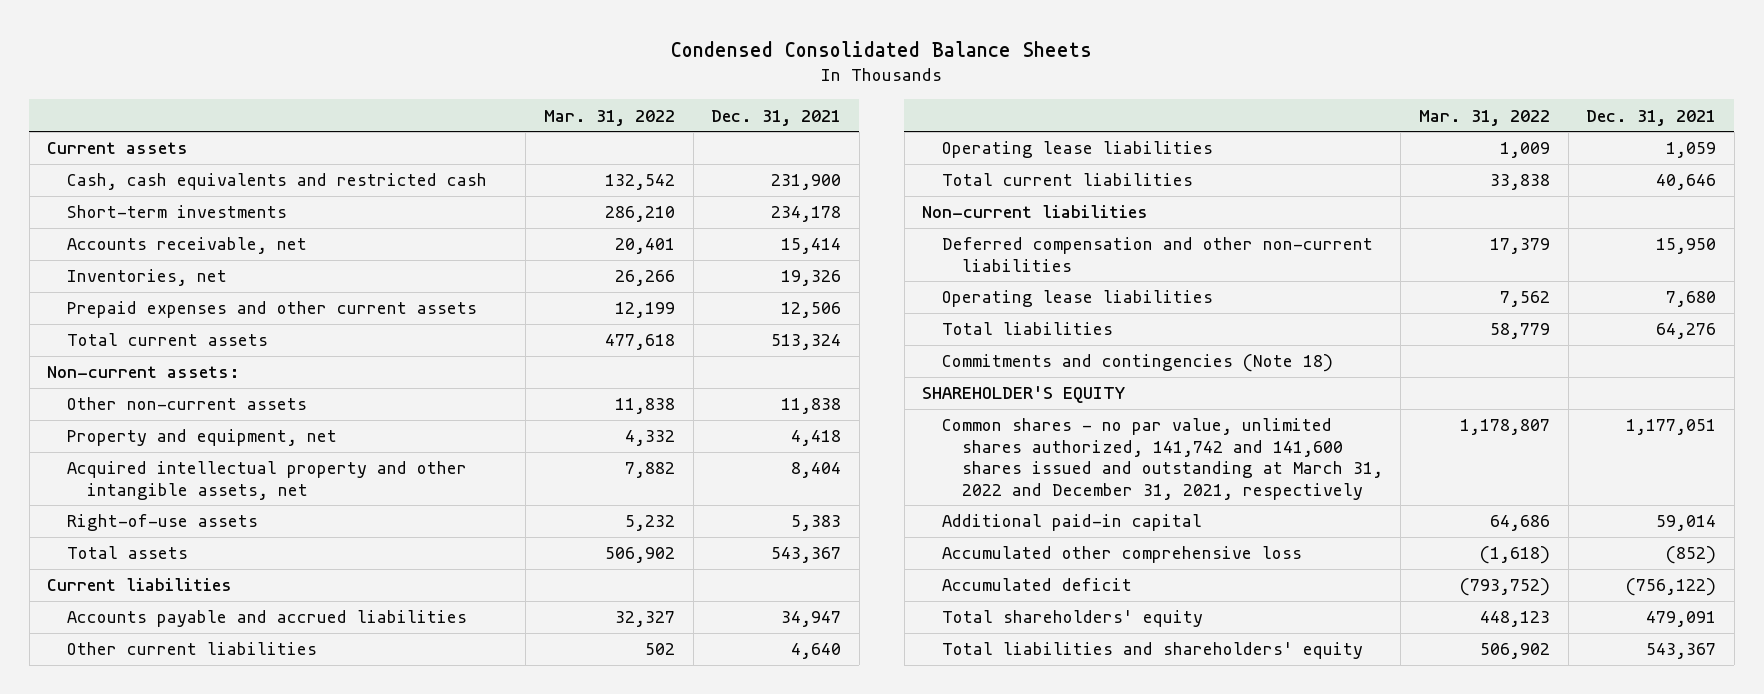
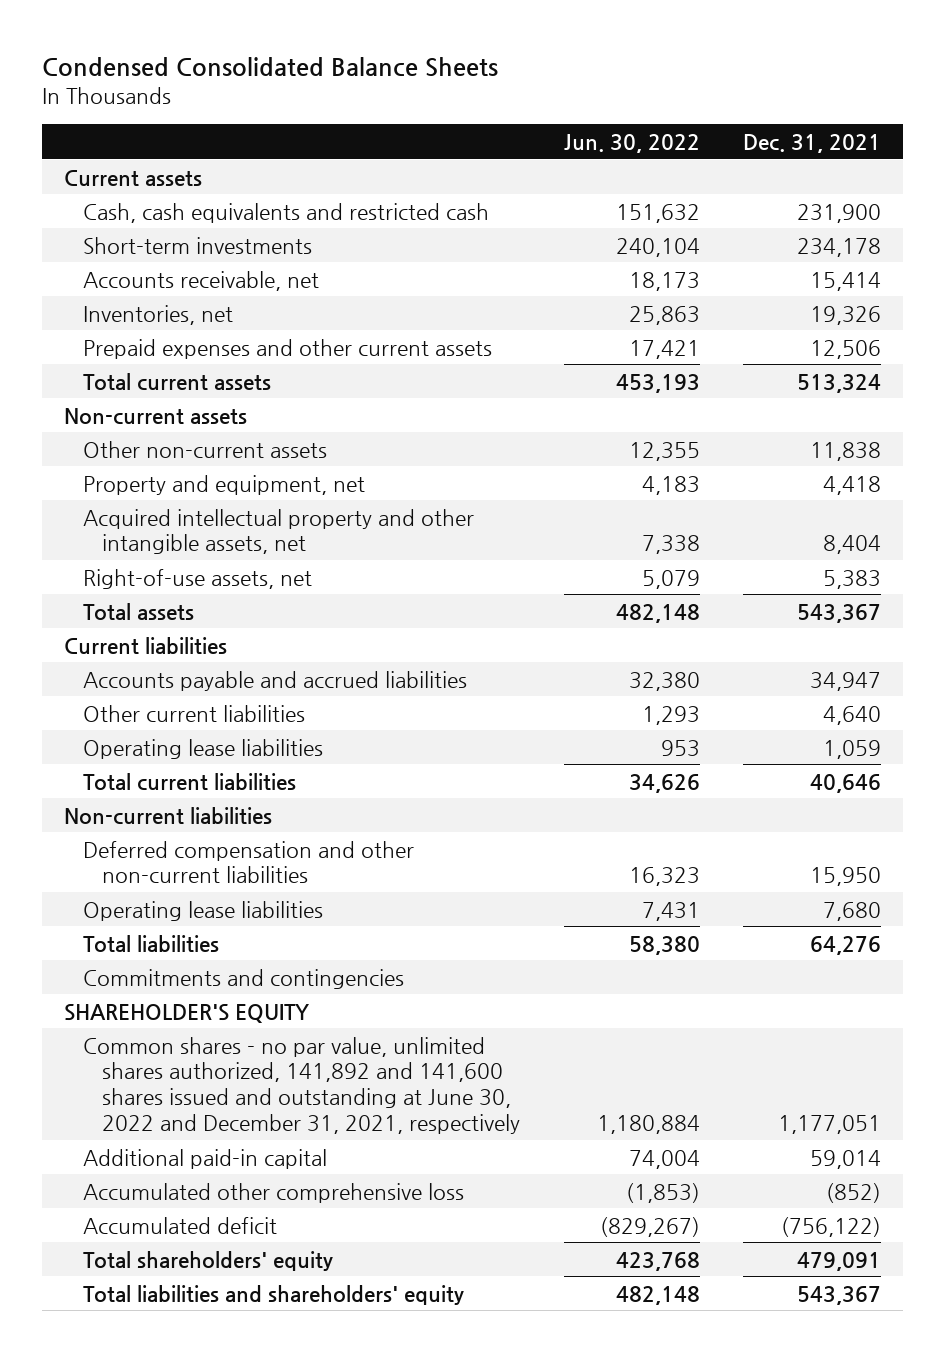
[544,109,676,126] Mar. 31, 2022 -> none
none -> [563,133,700,153] Jun. 30, 2022
[47,366,241,379] Non-current assets: -> [63,407,247,425] Non-current assets
[67,514,259,532] Right-of-use assets -> [83,568,313,589] Right-of-use assets, net
[942,354,1334,373] Commitments and contingencies (Note 18) -> [83,968,405,989] Commitments and contingencies
[942,418,1383,500] Common shares - no par value, unlimited shares authorized, 141,742 and 141,600 shares issued and outstanding at March 31, 2022 and December 31, 2021, respectively -> [83,1036,521,1134] Common shares - no par value, unlimited shares authorized, 141,892 and 141,600 shares issued and outstanding at June 30, 2022 and December 31, 2021, respectively

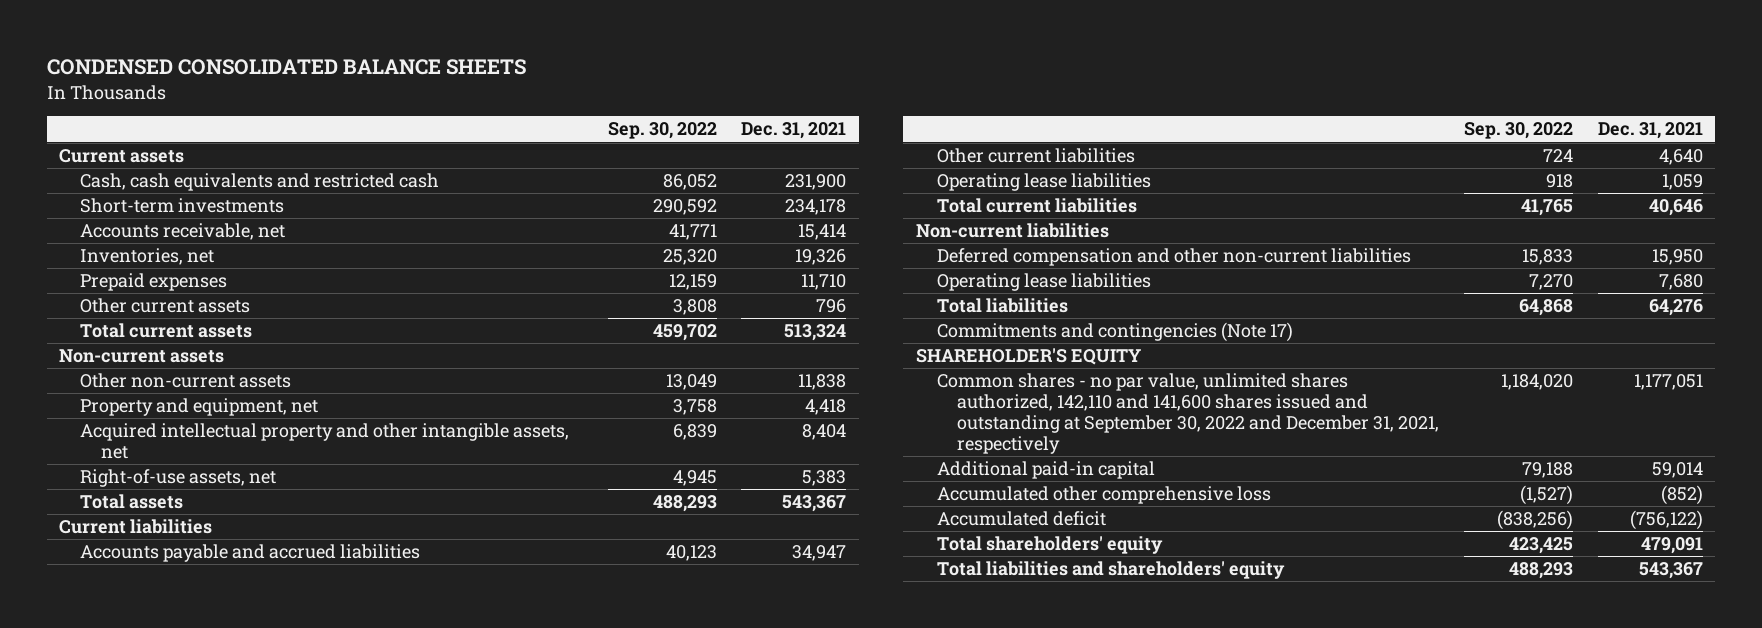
[42,56,499,77] Condensed Consolidated Balance Sheets -> [46,59,526,76] CONDENSED CONSOLIDATED BALANCE SHEETS
[563,133,700,153] Jun. 30, 2022 -> none
none -> [607,122,717,140] Sep. 30, 2022
[83,338,493,359] Prepaid expenses and other current assets -> [79,273,227,292] Prepaid expenses
[809,339,881,359] 12,506 -> [801,274,847,291] 11,710
none -> [79,298,250,314] Other current assets
[83,968,405,989] Commitments and contingencies -> [936,322,1293,343] Commitments and contingencies (Note 17)
[83,1036,521,1134] Common shares - no par value, unlimited shares authorized, 141,892 and 141,600 shares issued and outstanding at June 30, 2022 and December 31, 2021, respectively -> [936,373,1440,454] Common shares - no par value, unlimited shares authorized, 142,110 and 141,600 shares issued and outstanding at September 30, 2022 and December 31, 2021, respectively

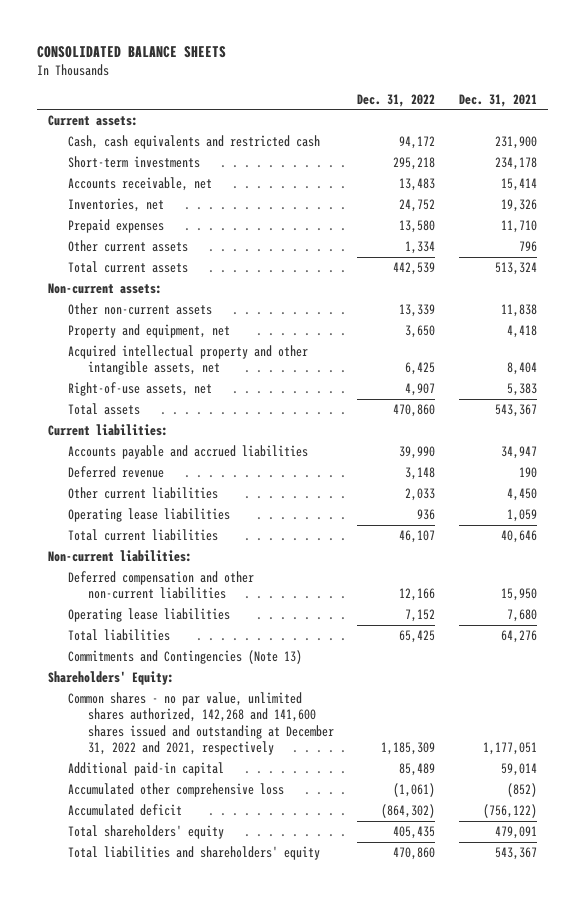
[46,59,526,76] CONDENSED CONSOLIDATED BALANCE SHEETS -> [36,46,226,59] CONSOLIDATED BALANCE SHEETS
[607,122,717,140] Sep. 30, 2022 -> none
none -> [357,93,436,107] Dec. 31, 2022
[59,149,185,164] Current assets -> [48,114,139,126] Current assets:
[59,349,225,364] Non-current assets -> [48,282,163,294] Non-current assets:
[59,519,213,535] Current liabilities -> [48,423,169,436] Current liabilities:
none -> [68,465,165,478] Deferred revenue
[1659,149,1704,166] 4,640 -> [506,487,537,501] 4,450
[915,223,1109,239] Non-current liabilities -> [48,549,193,562] Non-current liabilities:
[936,322,1293,343] Commitments and contingencies (Note 17) -> [68,649,303,664] Commitments and Contingencies (Note 13)
[915,348,1141,366] SHAREHOLDER'S EQUITY -> [48,670,175,685] Shareholders' Equity:
[936,373,1440,454] Common shares - no par value, unlimited shares authorized, 142,110 and 141,600 shares issued and outstanding at September 30, 2022 and December 31, 2021, respectively -> [68,691,335,755] Common shares - no par value, unlimited shares authorized, 142,268 and 141,600 shares issued and outstanding at December 31, 2022 and 2021, respectively

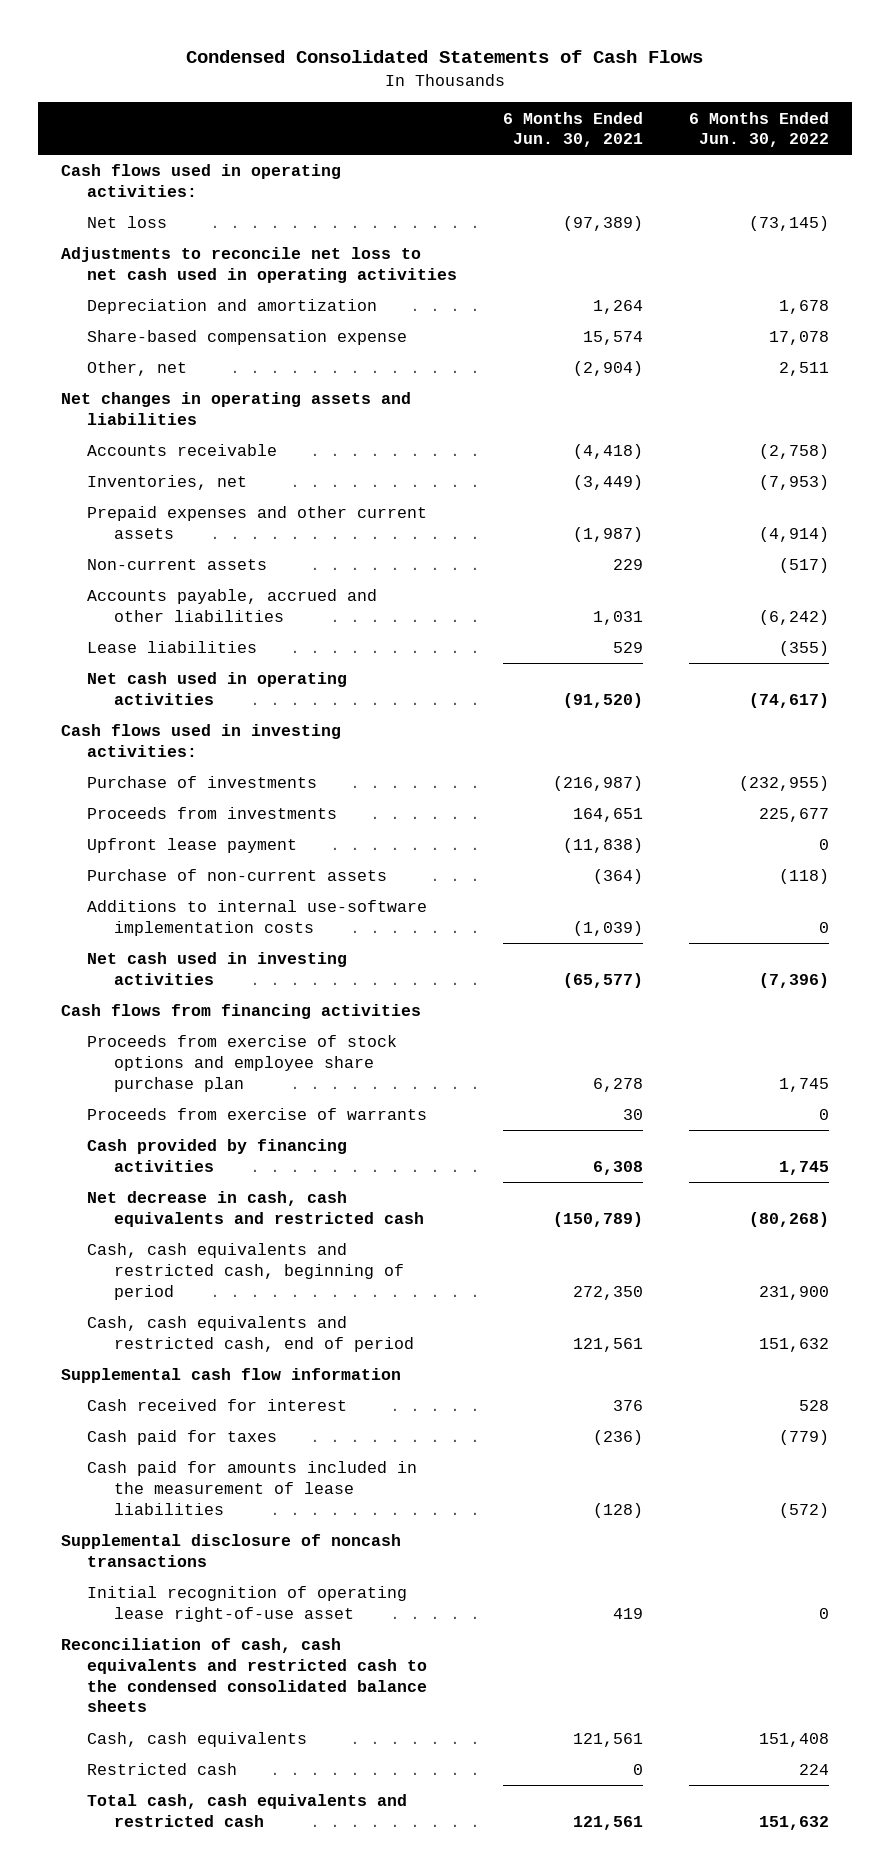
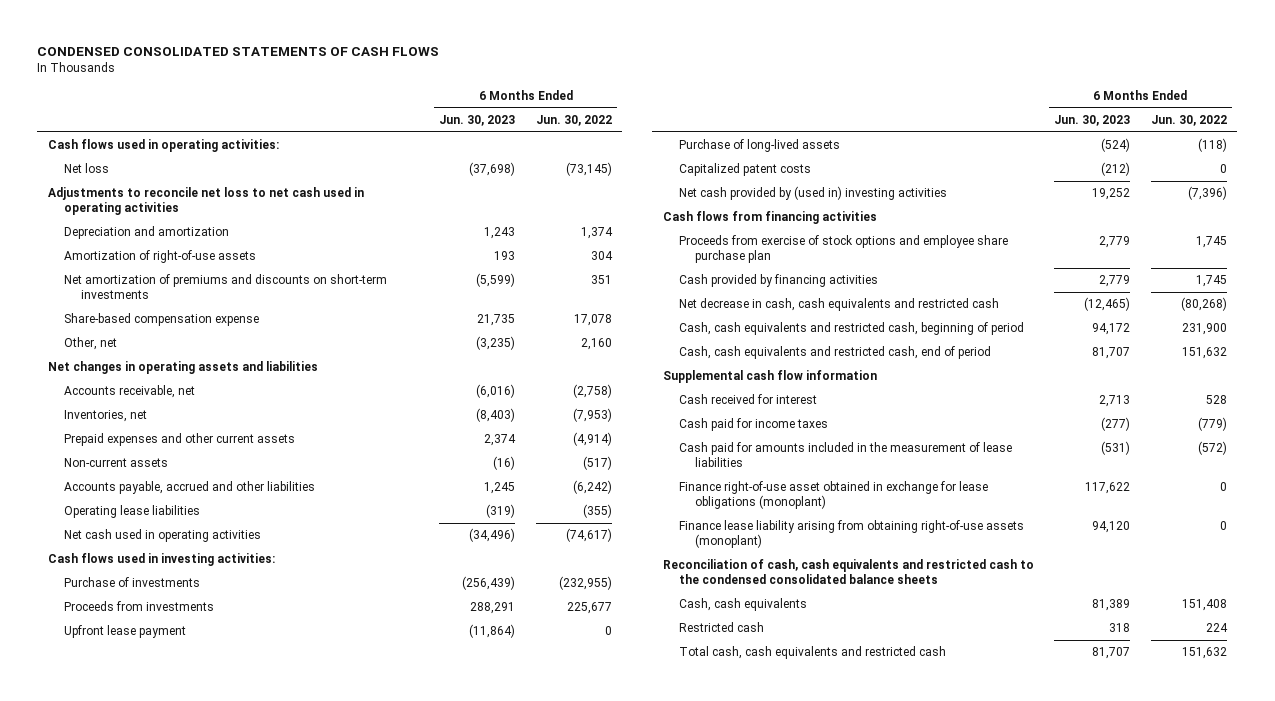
[185,50,703,64] Condensed Consolidated Statements of Cash Flows -> [37,46,440,56] CONDENSED CONSOLIDATED STATEMENTS OF CASH FLOWS
[503,111,644,148] 6 Months Ended Jun. 30, 2021 -> none
none -> [439,115,516,127] Jun. 30, 2023
[778,300,829,315] 1,678 -> [581,227,614,240] 1,374
none -> [64,250,257,264] Amortization of right-of-use assets
none -> [64,274,388,300] Net amortization of premiums and discounts on short-term investments
[778,362,829,377] 2,511 -> [581,338,613,351] 2,160
[87,444,278,457] Accounts receivable -> [64,385,196,399] Accounts receivable, net
[87,641,258,654] Lease liabilities -> [64,505,201,519] Operating lease liabilities
[87,900,428,936] Additions to internal use-software implementation costs -> none
[87,869,388,882] Purchase of non-current assets -> [678,139,840,153] Purchase of long-lived assets
none -> [678,163,811,177] Capitalized patent costs
[87,952,348,985] Net cash used in investing activities -> [678,186,947,201] Net cash provided by (used in) investing activities
[87,1108,428,1121] Proceeds from exercise of warrants -> none
[87,1430,278,1446] Cash paid for taxes -> [678,418,828,432] Cash paid for income taxes
[60,1534,401,1567] Supplemental disclosure of noncash transactions -> none
[87,1586,408,1622] Initial recognition of operating lease right-of-use asset -> [678,481,988,510] Finance right-of-use asset obtained in exchange for lease obligations (monoplant)
none -> [678,520,1024,549] Finance lease liability arising from obtaining right-of-use assets (monoplant)

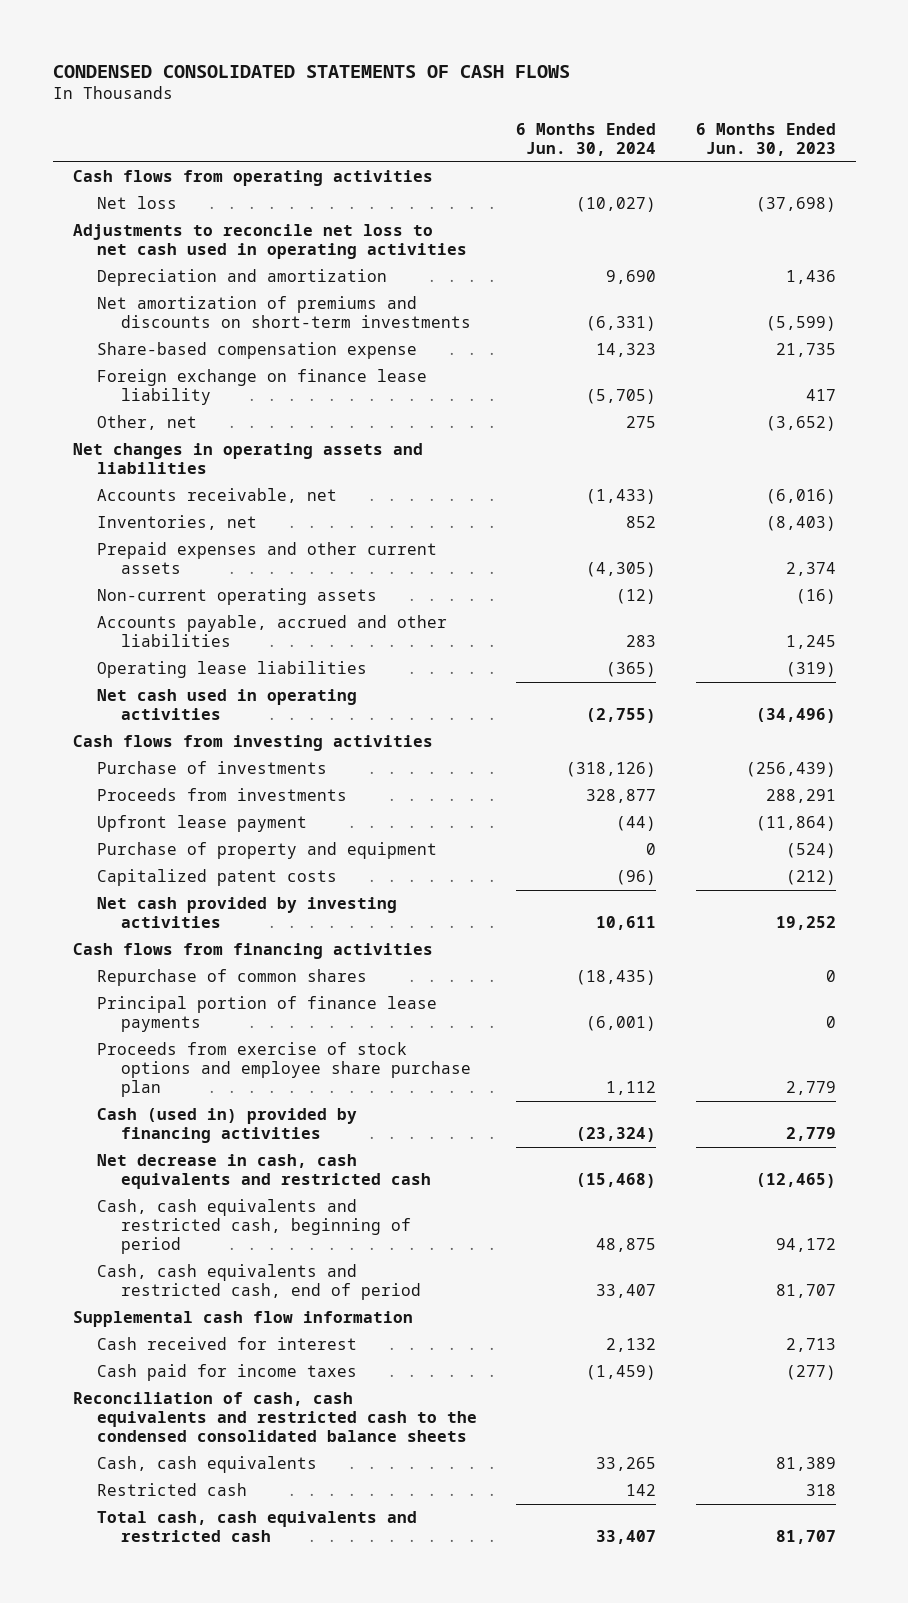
[536,115,613,127] Jun. 30, 2022 -> none
none -> [516,122,657,156] 6 Months Ended Jun. 30, 2024
[47,139,279,153] Cash flows used in operating activities: -> [72,170,433,187] Cash flows from operating activities
[64,250,257,264] Amortization of right-of-use assets -> none
[484,227,516,240] 1,243 -> [785,270,836,285] 1,436
none -> [96,369,427,406] Foreign exchange on finance lease liability
[476,336,516,351] (3,235) -> [765,416,836,432] (3,652)
[64,458,169,468] Non-current assets -> [96,588,377,606] Non-current operating assets
[47,553,275,567] Cash flows used in investing activities: -> [72,735,433,752] Cash flows from investing activities
[678,139,840,153] Purchase of long-lived assets -> [96,842,437,860] Purchase of property and equipment
[678,186,947,201] Net cash provided by (used in) investing activities -> [96,897,397,929] Net cash provided by investing activities
none -> [96,969,367,987] Repurchase of common shares
none -> [96,996,437,1033] Principal portion of finance lease payments
[678,274,878,288] Cash provided by financing activities -> [96,1108,357,1144] Cash (used in) provided by financing activities
[678,442,1012,468] Cash paid for amounts included in the measurement of lease liabilities -> none
[678,481,988,510] Finance right-of-use asset obtained in exchange for lease obligations (monoplant) -> none
[678,520,1024,549] Finance lease liability arising from obtaining right-of-use assets (monoplant) -> none

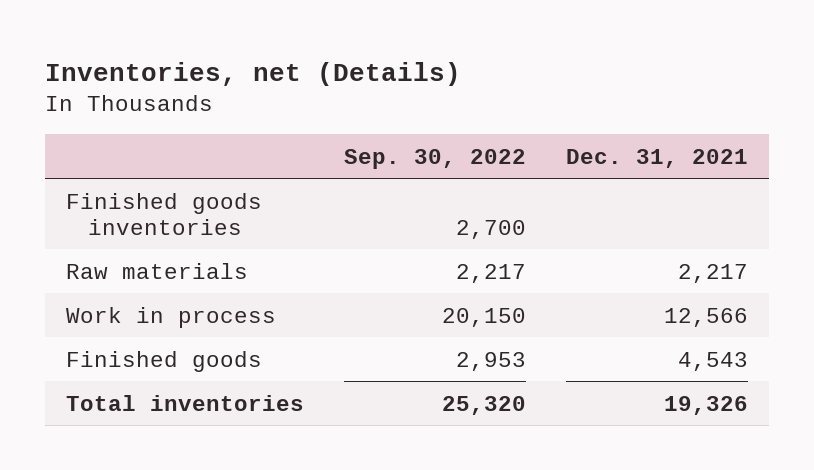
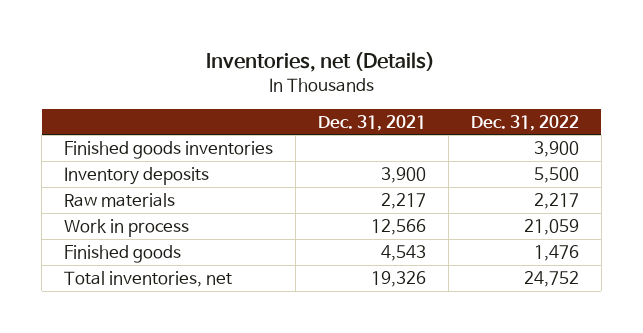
[344,148,527,169] Sep. 30, 2022 -> none
none -> [470,114,579,131] Dec. 31, 2022
none -> [64,166,210,185] Inventory deposits
[65,394,304,411] Total inventories -> [64,270,233,287] Total inventories, net

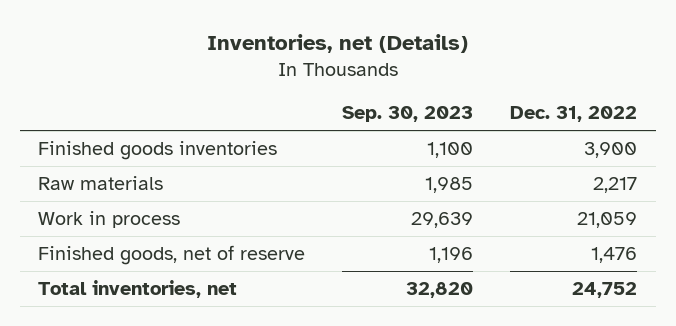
[317,114,426,131] Dec. 31, 2021 -> none
none -> [342,106,474,123] Sep. 30, 2023
[64,166,210,185] Inventory deposits -> none
[64,244,182,263] Finished goods -> [38,245,306,266] Finished goods, net of reserve

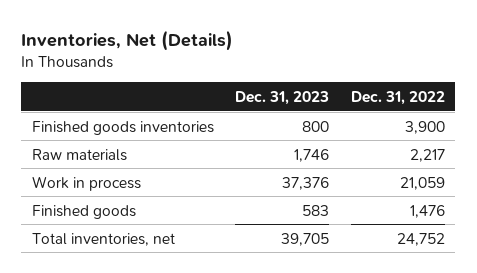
[206,33,468,53] Inventories, net (Details) -> [21,29,234,51] Inventories, Net (Details)
[342,106,474,123] Sep. 30, 2023 -> none
none -> [235,90,330,105] Dec. 31, 2023
[38,245,306,266] Finished goods, net of reserve -> [31,204,136,219] Finished goods

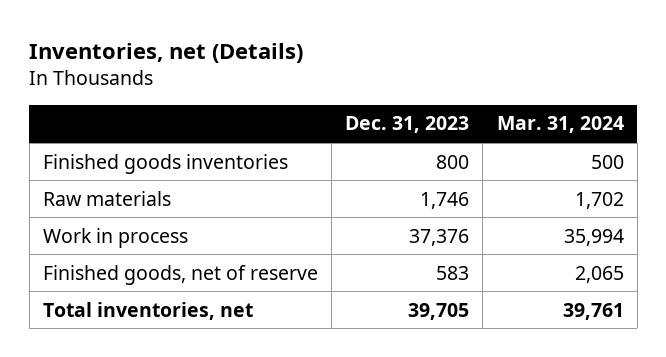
[21,29,234,51] Inventories, Net (Details) -> [29,43,304,64] Inventories, net (Details)
[350,90,445,105] Dec. 31, 2022 -> none
none -> [496,116,624,134] Mar. 31, 2024
[31,204,136,219] Finished goods -> [42,264,318,285] Finished goods, net of reserve

